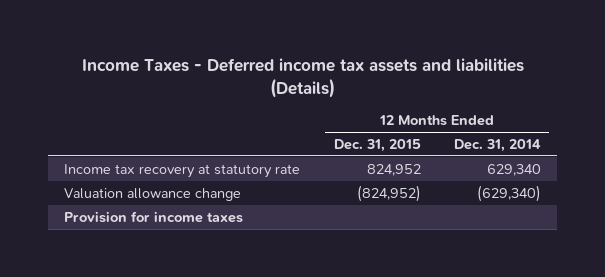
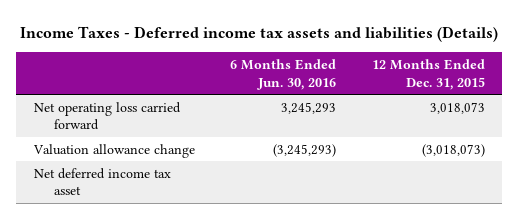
[453,138,541,152] Dec. 31, 2014 -> none
none -> [230,58,337,90] 6 Months Ended Jun. 30, 2016
[64,163,301,178] Income tax recovery at statutory rate -> none
none -> [33,101,181,131] Net operating loss carried forward
[356,184,421,202] (824,952) -> [421,143,485,157] (3,018,073)
[64,210,244,223] Provision for income taxes -> [33,167,171,196] Net deferred income tax asset

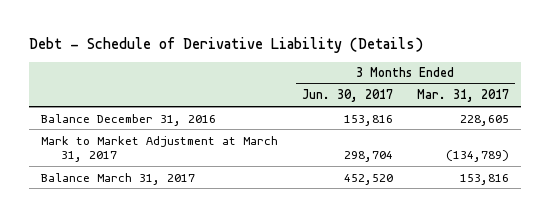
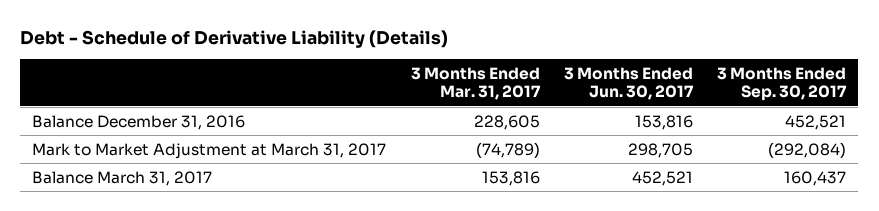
none -> [717,67,848,102] 3 Months Ended Sep. 30, 2017
[343,151,393,163] 298,704 -> [627,142,693,158] 298,705
[445,150,509,163] (134,789) -> [475,141,540,158] (74,789)
[343,173,393,185] 452,520 -> [631,170,693,186] 452,521

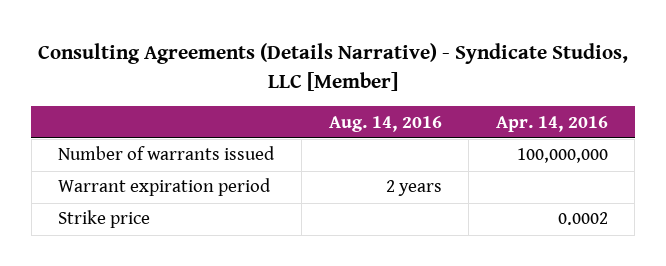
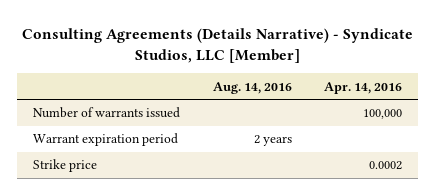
[516,148,608,164] 100,000,000 -> [362,109,402,120] 100,000

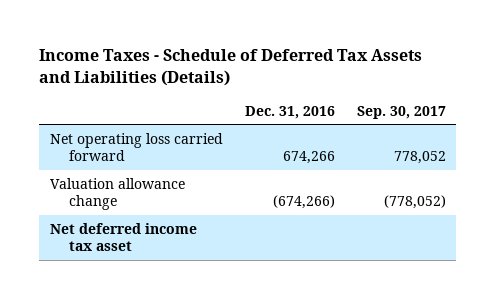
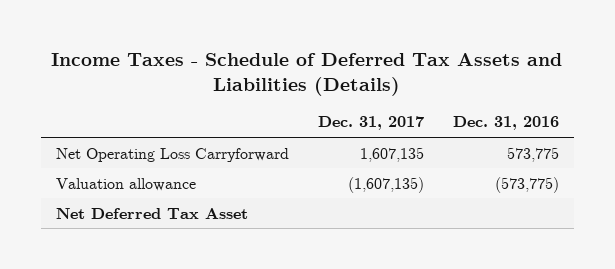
[356,105,446,119] Sep. 30, 2017 -> none
none -> [317,116,424,131] Dec. 31, 2017
[49,132,223,162] Net operating loss carried forward -> [55,147,289,162] Net Operating Loss Carryforward
[282,151,335,165] 674,266 -> [507,146,560,162] 573,775
[49,177,185,211] Valuation allowance change -> [55,177,196,191] Valuation allowance
[272,195,335,210] (674,266) -> [495,176,560,193] (573,775)
[49,222,197,252] Net deferred income tax asset -> [55,207,248,219] Net Deferred Tax Asset

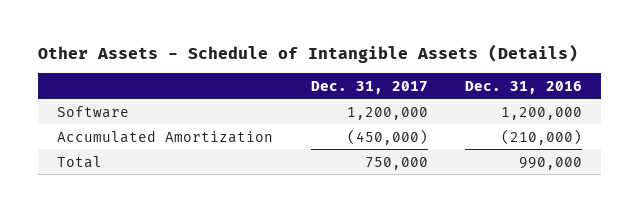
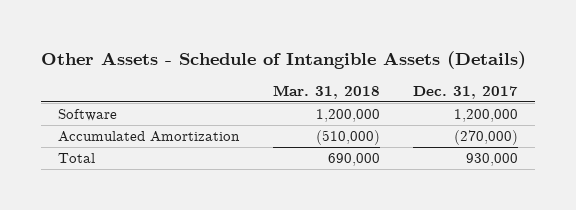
[465,80,583,94] Dec. 31, 2016 -> none
none -> [272,84,380,99] Mar. 31, 2018
[346,128,428,145] (450,000) -> [454,130,519,146] (270,000)
[364,156,428,170] 750,000 -> [466,153,519,167] 930,000

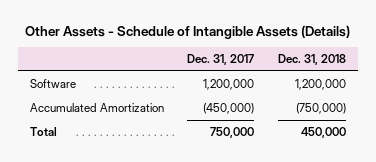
[272,84,380,99] Mar. 31, 2018 -> none
none -> [278,54,347,66] Dec. 31, 2018
[454,130,519,146] (270,000) -> [203,103,255,115] (450,000)
[466,153,519,167] 930,000 -> [210,127,255,139] 750,000

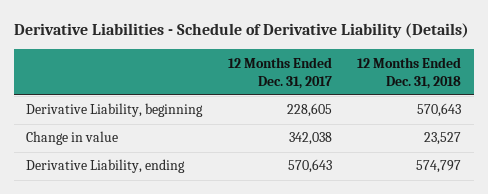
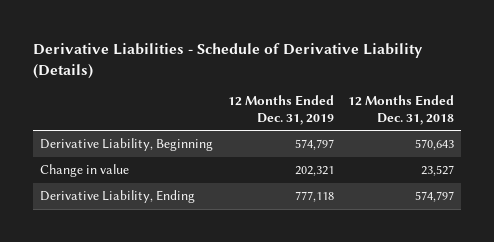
[227,56,332,89] 12 Months Ended Dec. 31, 2017 -> none
none -> [227,95,334,125] 12 Months Ended Dec. 31, 2019
[26,103,204,118] Derivative Liability, beginning -> [40,138,214,152] Derivative Liability, Beginning
[26,159,186,174] Derivative Liability, ending -> [40,190,196,204] Derivative Liability, Ending

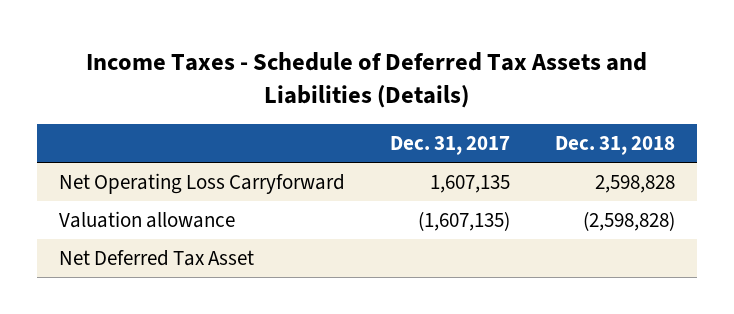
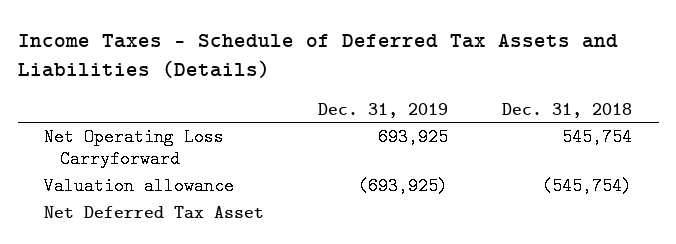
[390,136,511,156] Dec. 31, 2017 -> none
none -> [318,102,449,118] Dec. 31, 2019
[594,175,675,194] 2,598,828 -> [561,128,632,147] 545,754
[582,211,675,232] (2,598,828) -> [541,177,632,196] (545,754)

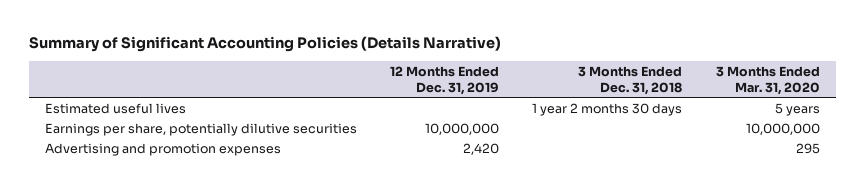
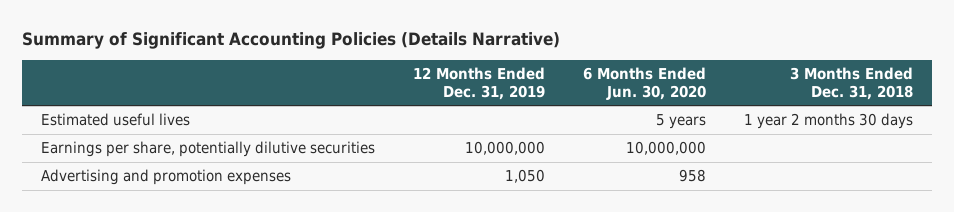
[715,65,820,95] 3 Months Ended Mar. 31, 2020 -> none
none -> [582,67,706,100] 6 Months Ended Jun. 30, 2020
[463,142,500,155] 2,420 -> [504,169,545,184] 1,050

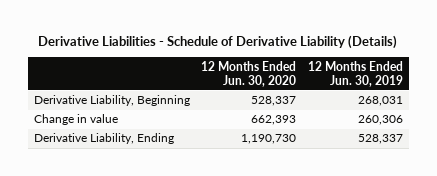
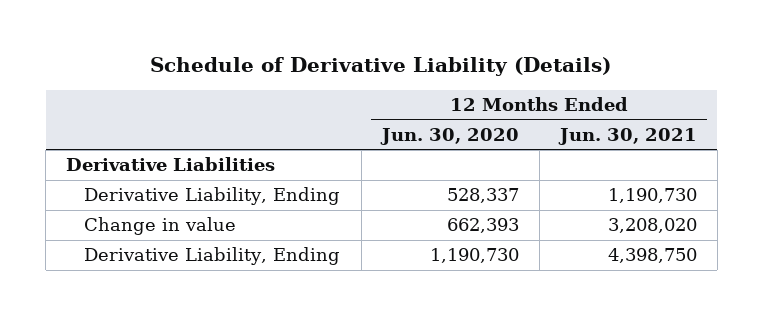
[38,34,398,49] Derivative Liabilities - Schedule of Derivative Liability (Details) -> [150,57,612,77] Schedule of Derivative Liability (Details)
[308,60,404,87] 12 Months Ended Jun. 30, 2019 -> none
none -> [557,127,697,145] Jun. 30, 2021
none -> [66,157,276,172] Derivative Liabilities
[33,95,190,107] Derivative Liability, Beginning -> [84,187,341,206] Derivative Liability, Ending

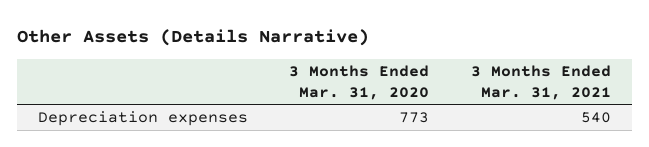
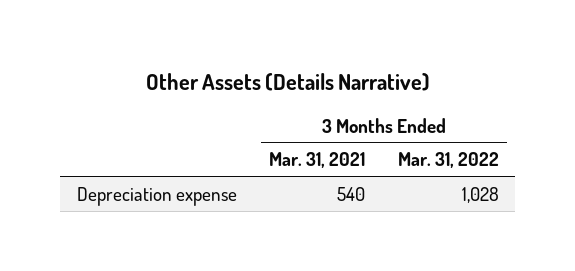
[289,65,430,100] 3 Months Ended Mar. 31, 2020 -> none
none -> [397,152,499,169] Mar. 31, 2022
[37,111,248,127] Depreciation expenses -> [76,186,237,206] Depreciation expense

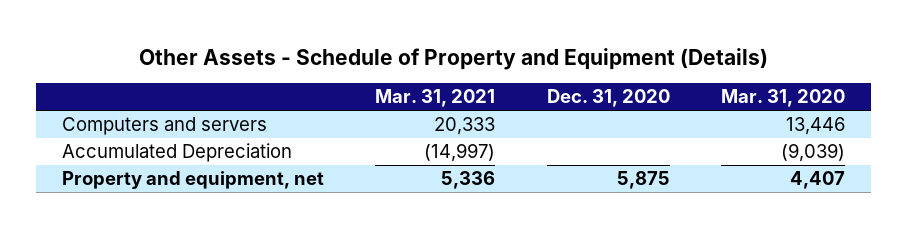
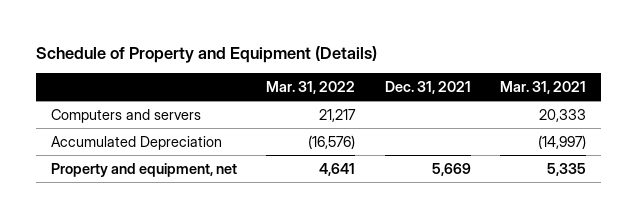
[138,47,768,70] Other Assets - Schedule of Property and Equipment (Details) -> [36,45,378,63] Schedule of Property and Equipment (Details)
[546,89,670,108] Dec. 31, 2020 -> none
[721,89,846,108] Mar. 31, 2020 -> none
none -> [266,81,356,95] Mar. 31, 2022
none -> [384,81,471,95] Dec. 31, 2021
[441,171,496,190] 5,336 -> [547,162,587,176] 5,335

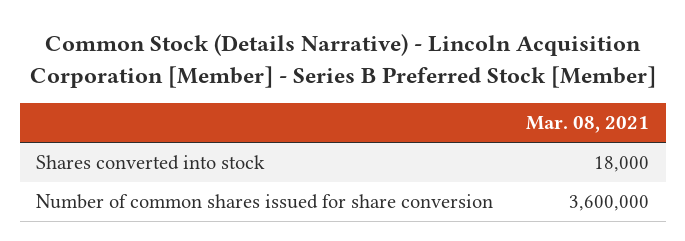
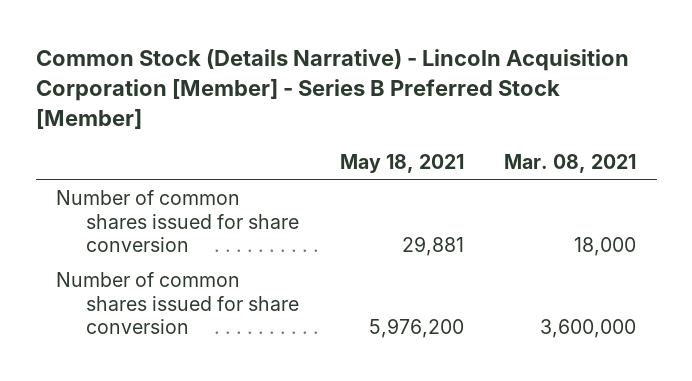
none -> [339,154,464,174] May 18, 2021
[36,155,266,171] Shares converted into stock -> [56,190,299,253] Number of common shares issued for share conversion

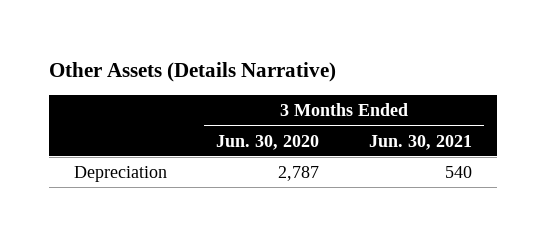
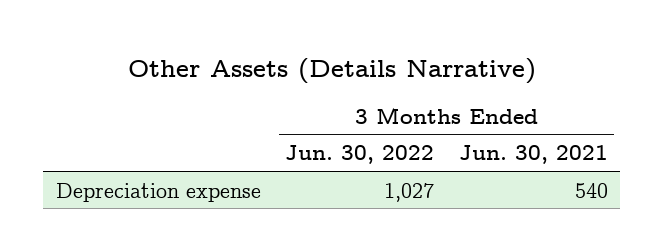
[216,134,320,150] Jun. 30, 2020 -> none
none -> [285,145,435,165] Jun. 30, 2022
[73,165,167,182] Depreciation -> [55,182,261,202] Depreciation expense

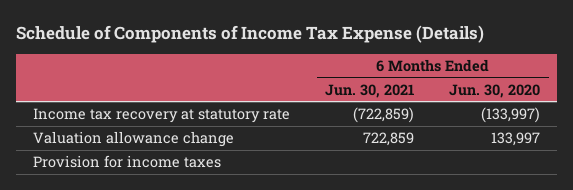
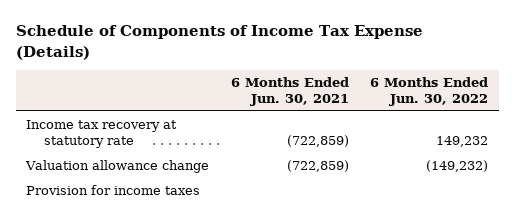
[448,83,540,98] Jun. 30, 2020 -> none
none -> [370,77,489,107] 6 Months Ended Jun. 30, 2022
[363,132,415,147] 722,859 -> [286,160,349,173] (722,859)

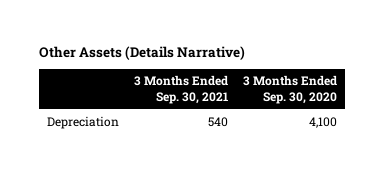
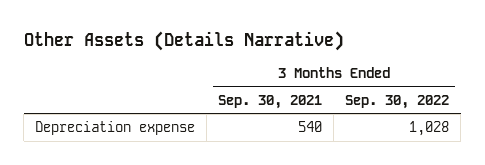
[243,75,338,104] 3 Months Ended Sep. 30, 2020 -> none
none -> [345,94,450,109] Sep. 30, 2022
[46,116,119,130] Depreciation -> [35,121,196,136] Depreciation expense

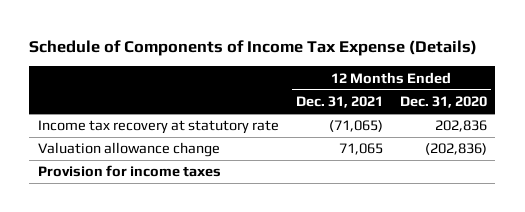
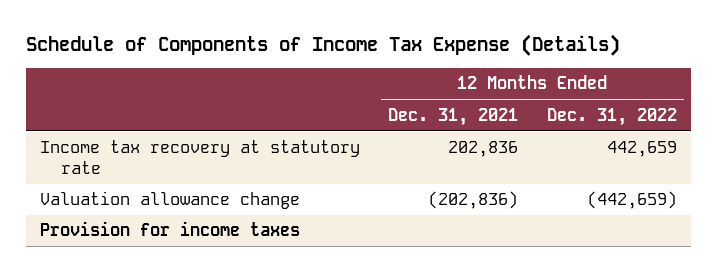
[399,96,487,109] Dec. 31, 2020 -> none
none -> [546,107,677,126] Dec. 31, 2022
[328,120,383,133] (71,065) -> [448,141,519,158] 202,836
[338,143,383,156] 71,065 -> [428,191,519,210] (202,836)

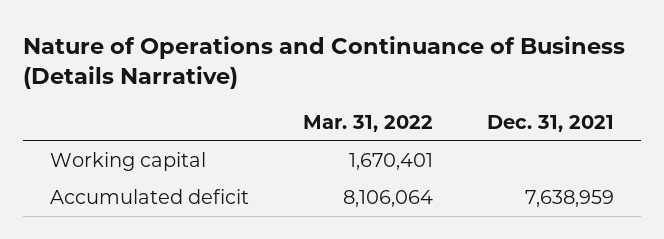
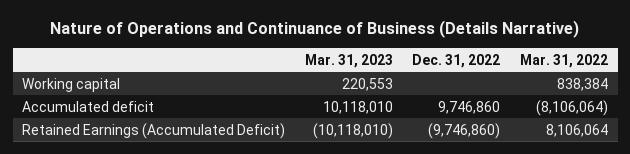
[486,114,614,132] Dec. 31, 2021 -> none
none -> [304,53,393,68] Mar. 31, 2023
none -> [412,53,501,68] Dec. 31, 2022
[348,153,433,171] 1,670,401 -> [556,77,608,91] 838,384
[342,190,433,208] 8,106,064 -> [535,99,608,116] (8,106,064)
none -> [22,122,286,139] Retained Earnings (Accumulated Deficit)

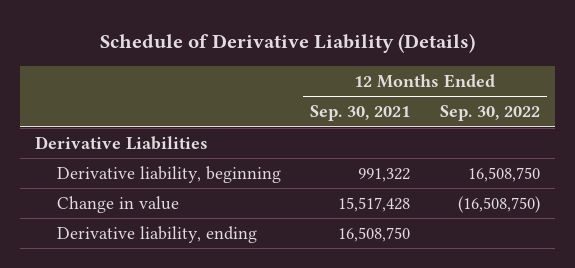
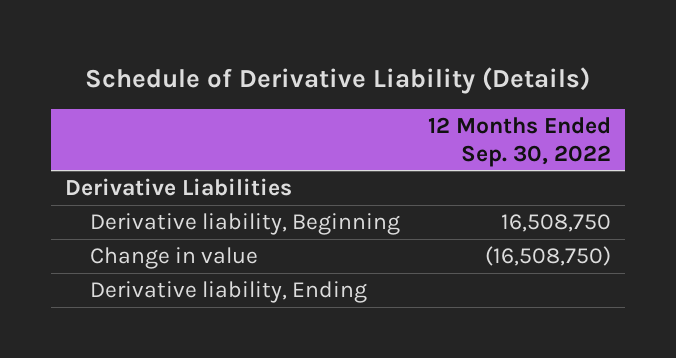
[310,105,411,122] Sep. 30, 2021 -> none
[56,166,281,184] Derivative liability, beginning -> [89,212,400,235] Derivative liability, Beginning
[56,226,257,244] Derivative liability, ending -> [89,280,367,303] Derivative liability, Ending

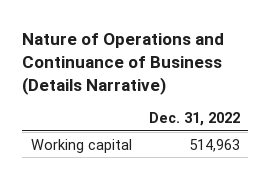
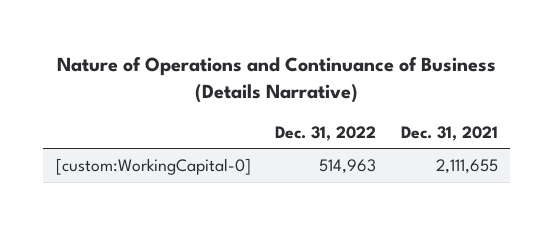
none -> [400,125,498,141] Dec. 31, 2021
[30,138,132,153] Working capital -> [55,158,251,176] [custom:WorkingCapital-0]

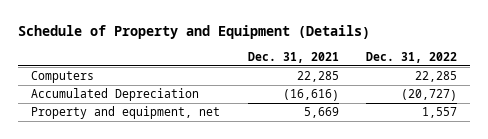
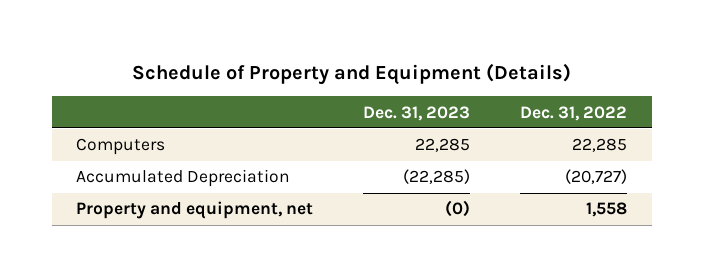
[247,51,339,63] Dec. 31, 2021 -> none
none -> [363,105,471,121] Dec. 31, 2023
[421,107,457,119] 1,557 -> [586,202,628,218] 1,558

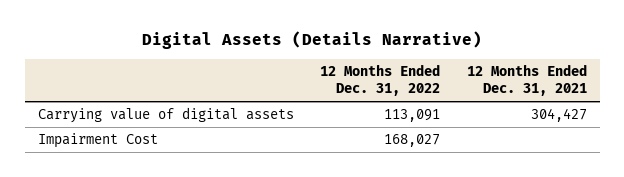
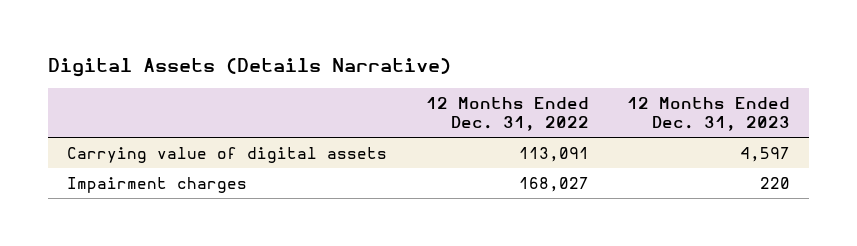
[466,64,587,97] 12 Months Ended Dec. 31, 2021 -> none
none -> [627,96,791,132] 12 Months Ended Dec. 31, 2023
[37,133,158,149] Impairment Cost -> [67,176,248,193] Impairment charges

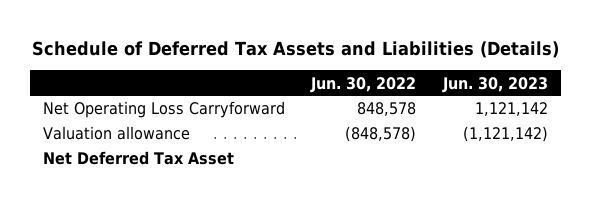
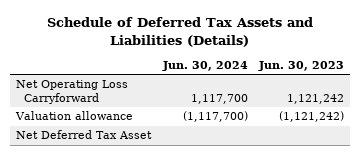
[310,76,417,93] Jun. 30, 2022 -> none
none -> [161,60,248,71] Jun. 30, 2024
[474,102,548,117] 1,121,142 -> [287,94,345,105] 1,121,242
[462,126,548,143] (1,121,142) -> [279,111,345,123] (1,121,242)

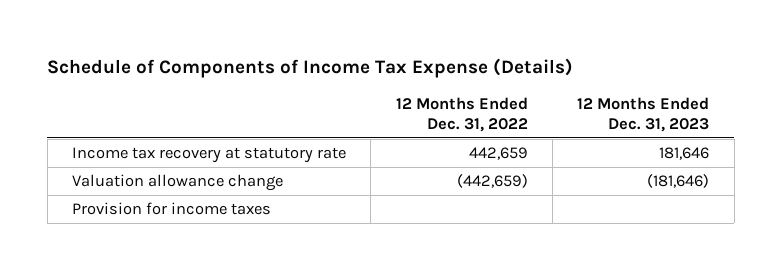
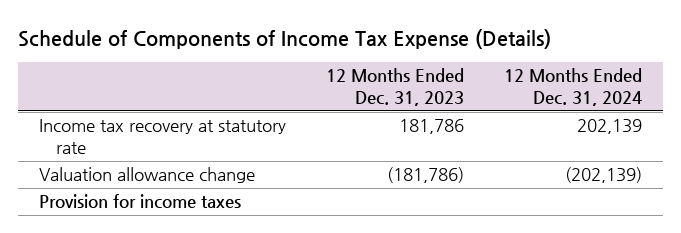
[395,97,528,133] 12 Months Ended Dec. 31, 2022 -> none
none -> [504,68,643,107] 12 Months Ended Dec. 31, 2024
[659,147,710,161] 181,646 -> [398,119,464,135] 181,786
[647,174,710,189] (181,646) -> [386,167,464,184] (181,786)

